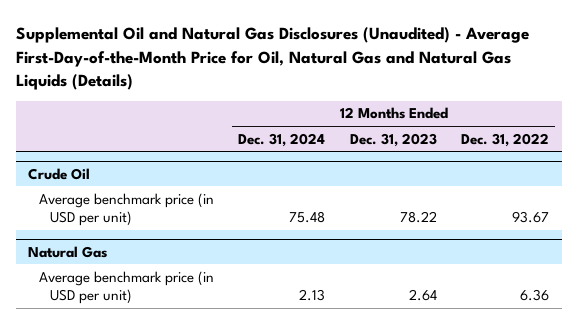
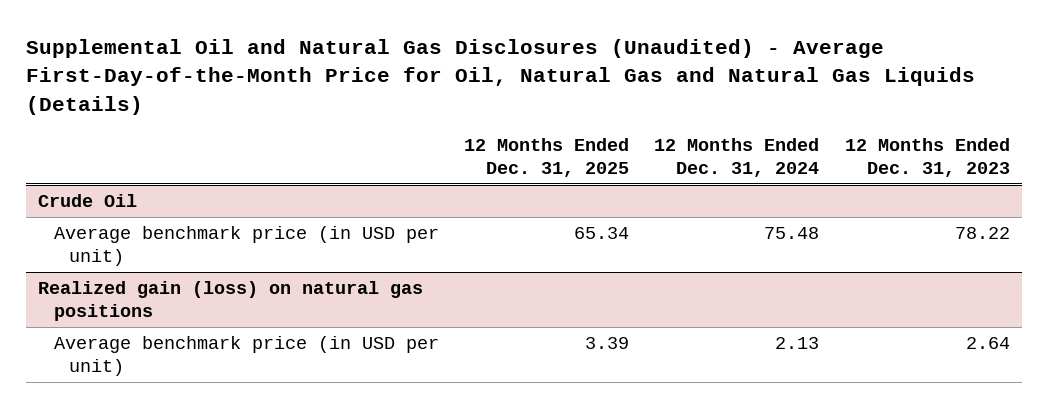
[461,132,550,147] Dec. 31, 2022 -> none
none -> [464,137,630,178] 12 Months Ended Dec. 31, 2025
[28,245,108,258] Natural Gas -> [38,280,424,322] Realized gain (loss) on natural gas positions

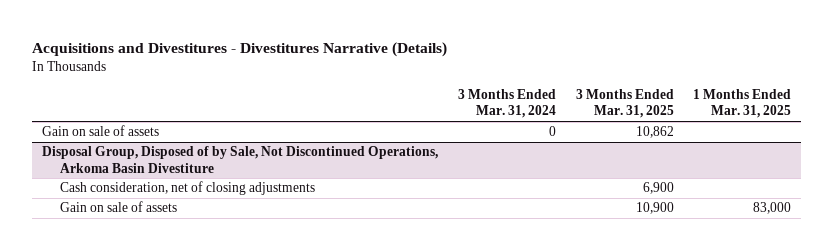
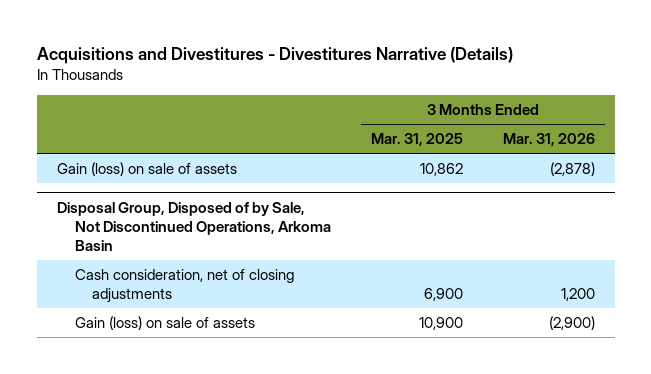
[457,89,556,119] 3 Months Ended Mar. 31, 2024 -> none
[693,89,792,119] 1 Months Ended Mar. 31, 2025 -> none
none -> [502,133,595,147] Mar. 31, 2026
[41,125,159,137] Gain on sale of assets -> [56,161,237,176] Gain (loss) on sale of assets
[41,146,438,173] Disposal Group, Disposed of by Sale, Not Discontinued Operations, Arkoma Basin Divestiture -> [56,201,331,251] Disposal Group, Disposed of by Sale, Not Discontinued Operations, Arkoma Basin
[59,201,177,213] Gain on sale of assets -> [74,315,255,330] Gain (loss) on sale of assets

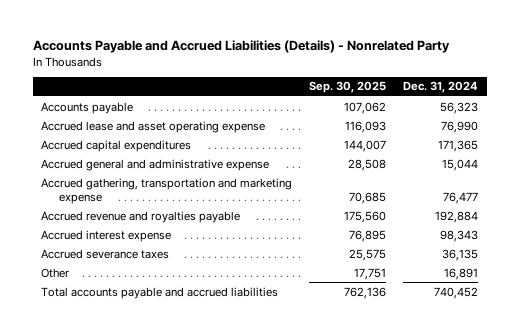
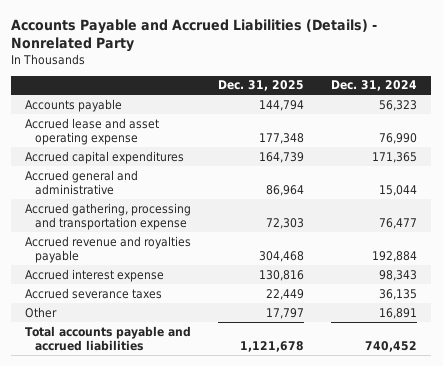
[309,81,387,94] Sep. 30, 2025 -> none
none -> [218,80,305,92] Dec. 31, 2025
[41,158,270,171] Accrued general and administrative expense -> [25,169,139,195] Accrued general and administrative
[41,177,293,204] Accrued gathering, transportation and marketing expense -> [25,202,192,230] Accrued gathering, processing and transportation expense

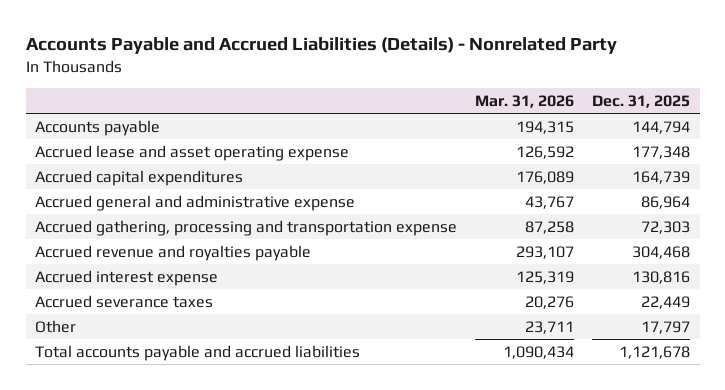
[331,80,418,92] Dec. 31, 2024 -> none
none -> [475,94,575,108] Mar. 31, 2026
[25,169,139,195] Accrued general and administrative -> [34,194,355,211] Accrued general and administrative expense

